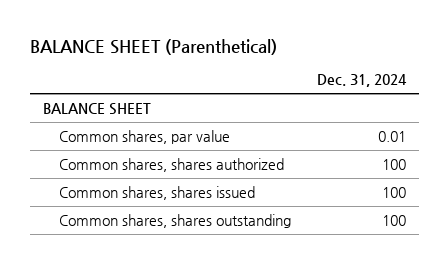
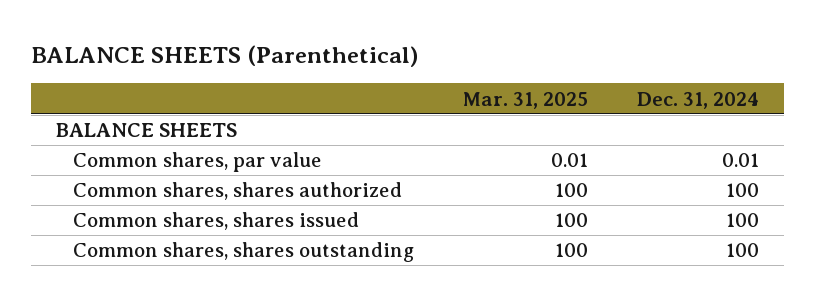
[29,38,277,55] BALANCE SHEET (Parenthetical) -> [31,44,419,67] BALANCE SHEETS (Parenthetical)
none -> [463,91,589,109] Mar. 31, 2025
[42,102,151,115] BALANCE SHEET -> [55,123,237,138] BALANCE SHEETS

